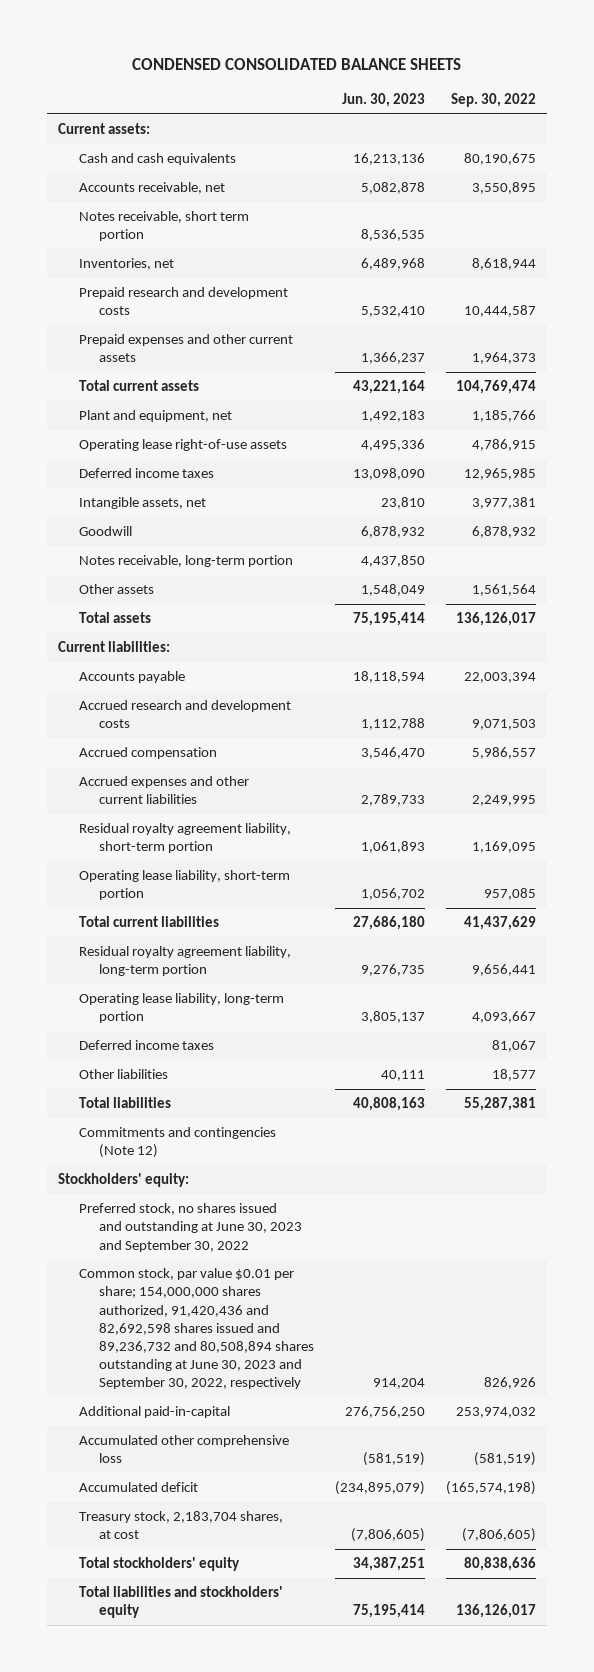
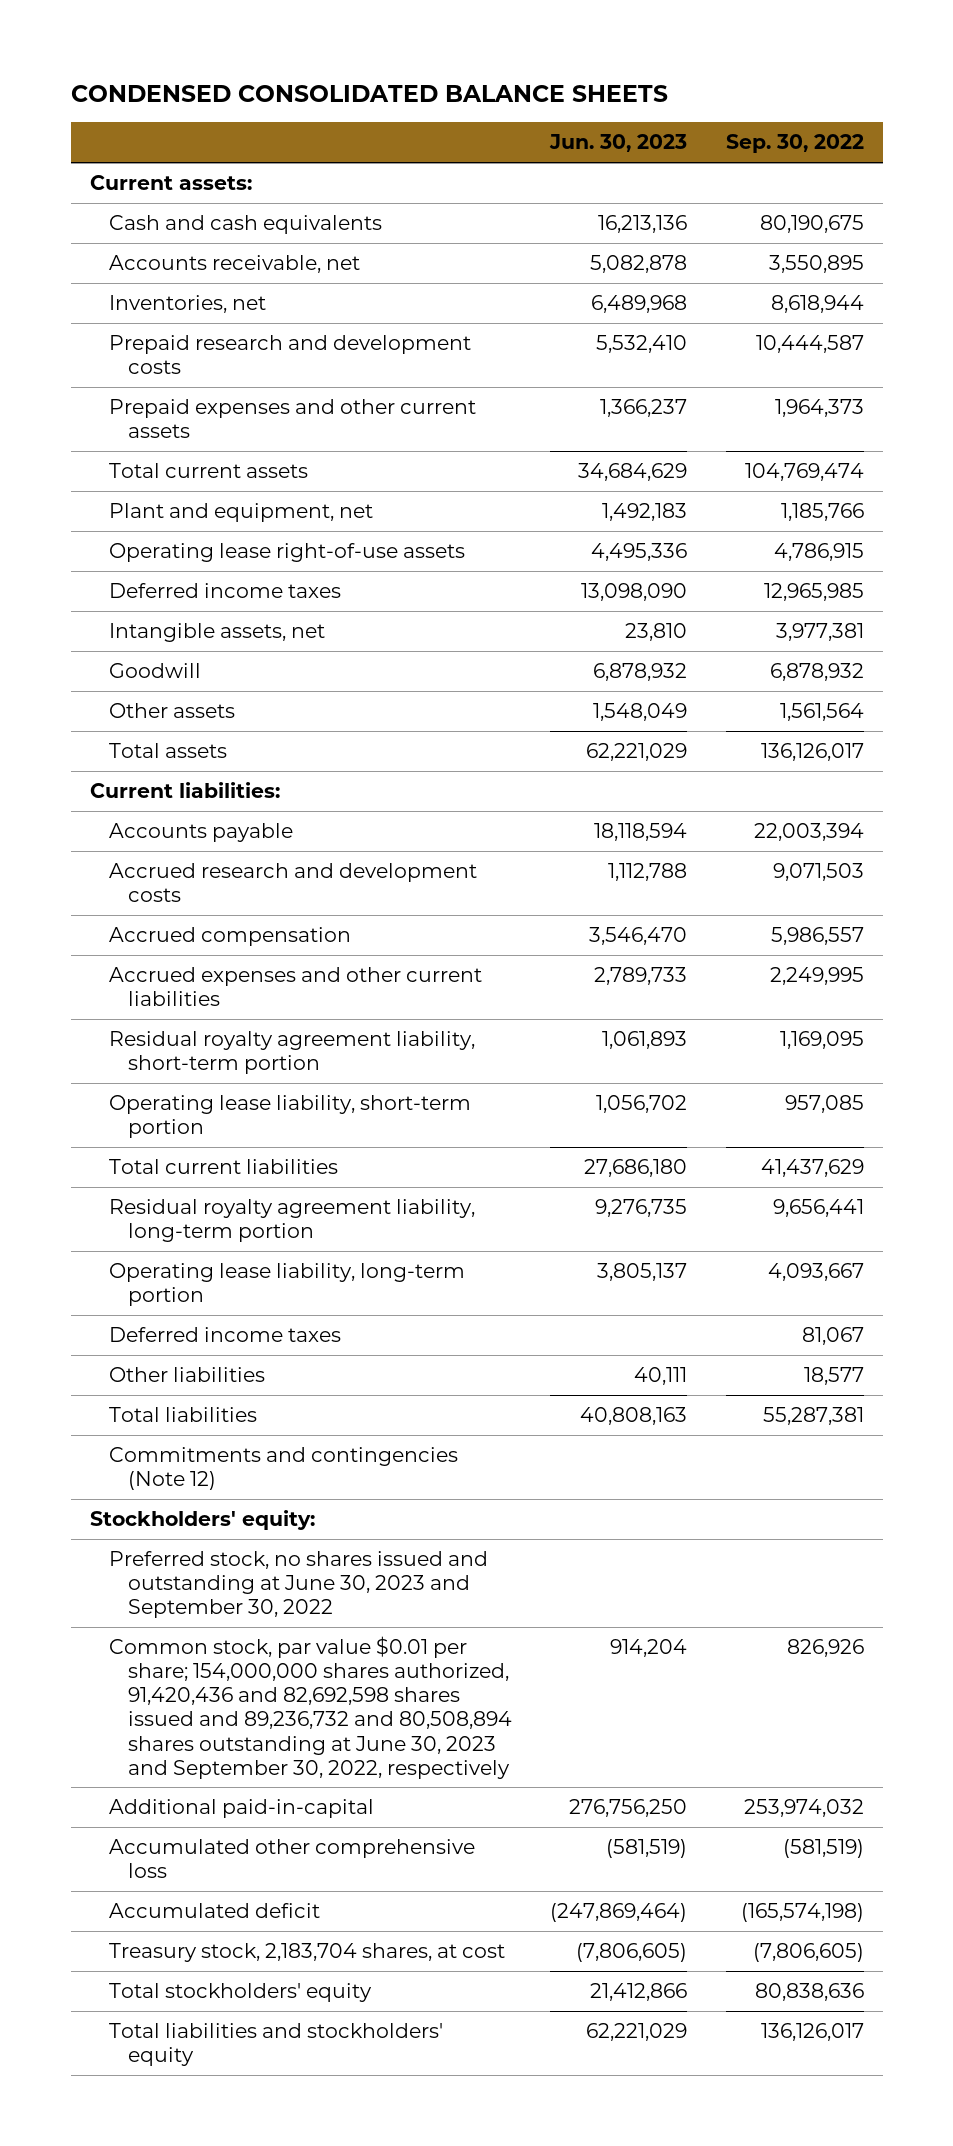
[78,211,249,242] Notes receivable, short term portion -> none
[353,380,426,395] 43,221,164 -> [578,462,688,481] 34,684,629
[78,555,293,568] Notes receivable, long-term portion -> none
[353,612,426,627] 75,195,414 -> [586,742,688,761] 62,221,029
[335,1481,426,1496] (234,895,079) -> [550,1902,688,1922] (247,869,464)
[353,1557,426,1572] 34,387,251 -> [590,1982,688,2001] 21,412,866
[353,1604,426,1619] 75,195,414 -> [586,2022,688,2041] 62,221,029

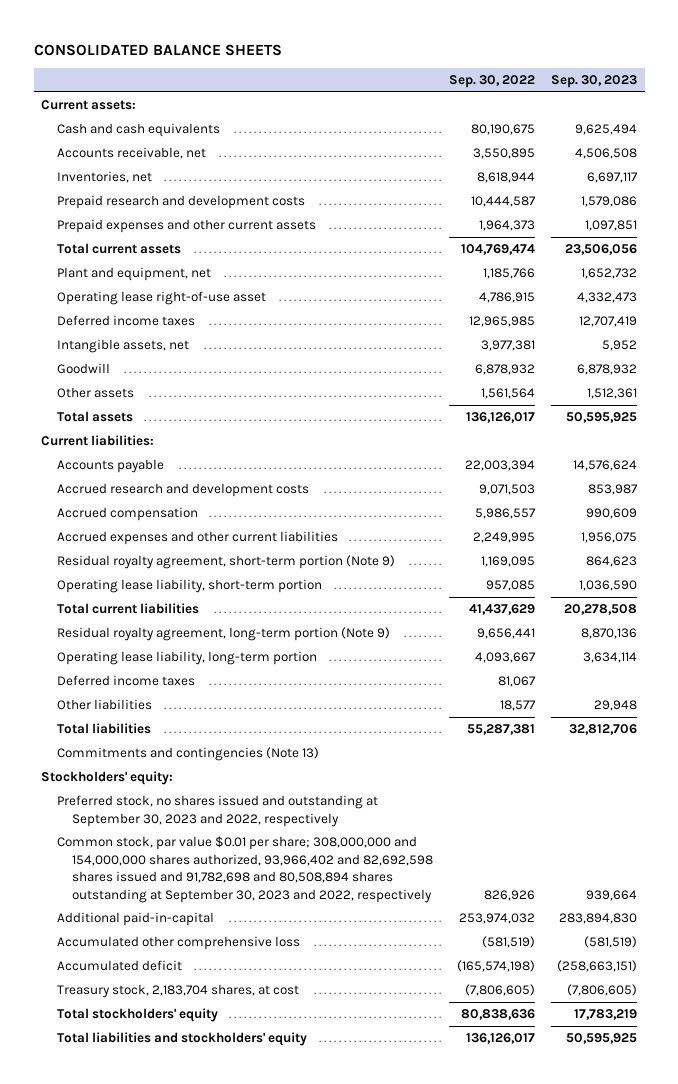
[70,85,668,103] CONDENSED CONSOLIDATED BALANCE SHEETS -> [33,43,282,56] CONSOLIDATED BALANCE SHEETS
[549,134,688,153] Jun. 30, 2023 -> none
none -> [550,75,637,89] Sep. 30, 2023
[108,542,465,562] Operating lease right-of-use assets -> [56,291,266,306] Operating lease right-of-use asset
[108,1030,475,1075] Residual royalty agreement liability, short-term portion -> [56,555,395,570] Residual royalty agreement, short-term portion (Note 9)
[108,1198,475,1243] Residual royalty agreement liability, long-term portion -> [56,627,390,642] Residual royalty agreement, long-term portion (Note 9)
[108,1446,458,1491] Commitments and contingencies (Note 12) -> [56,747,319,762] Commitments and contingencies (Note 13)
[108,1550,488,1619] Preferred stock, no shares issued and outstanding at June 30, 2023 and September 30, 2022 -> [56,795,378,827] Preferred stock, no shares issued and outstanding at September 30, 2023 and 2022, respectively
[108,1635,513,1779] Common stock, par value $0.01 per share; 154,000,000 shares authorized, 91,420,436 and 82,692,598 shares issued and 89,236,732 and 80,508,894 shares outstanding at June 30, 2023 and September 30, 2022, respectively -> [56,836,434,903] Common stock, par value $0.01 per share; 308,000,000 and 154,000,000 shares authorized, 93,966,402 and 82,692,598 shares issued and 91,782,698 and 80,508,894 shares outstanding at September 30, 2023 and 2022, respectively

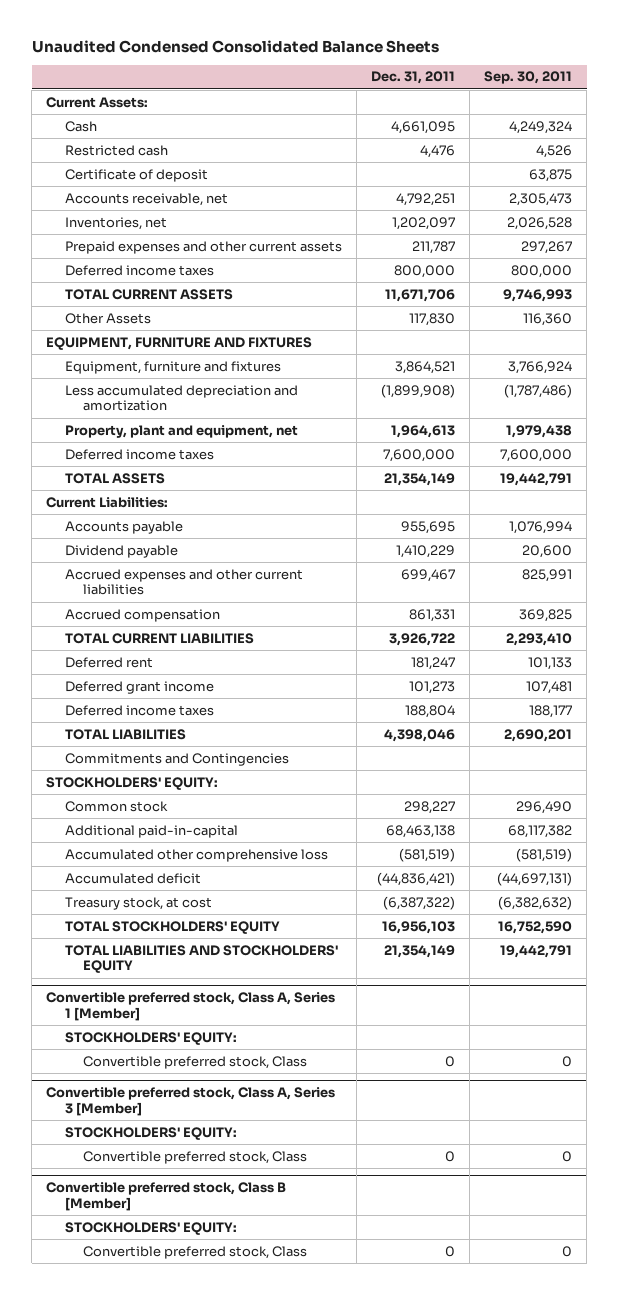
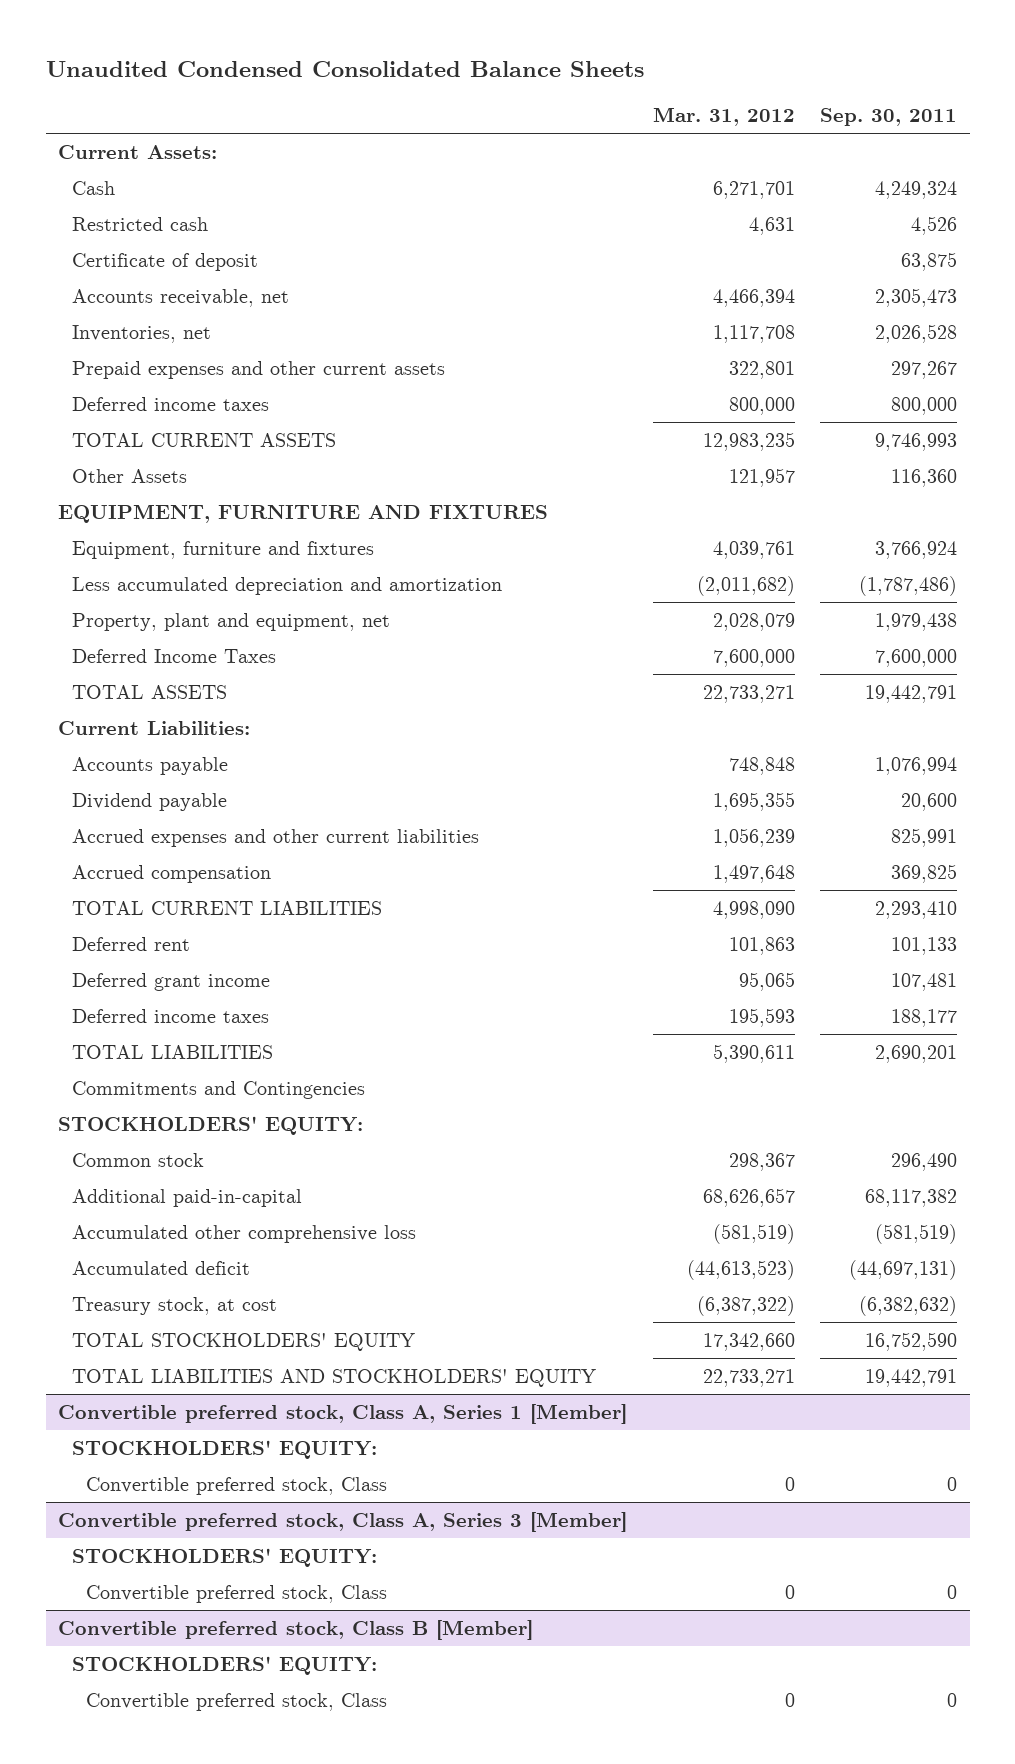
[370,71,455,85] Dec. 31, 2011 -> none
none -> [652,107,795,127] Mar. 31, 2012
[64,448,214,460] Deferred income taxes -> [72,649,277,664] Deferred Income Taxes

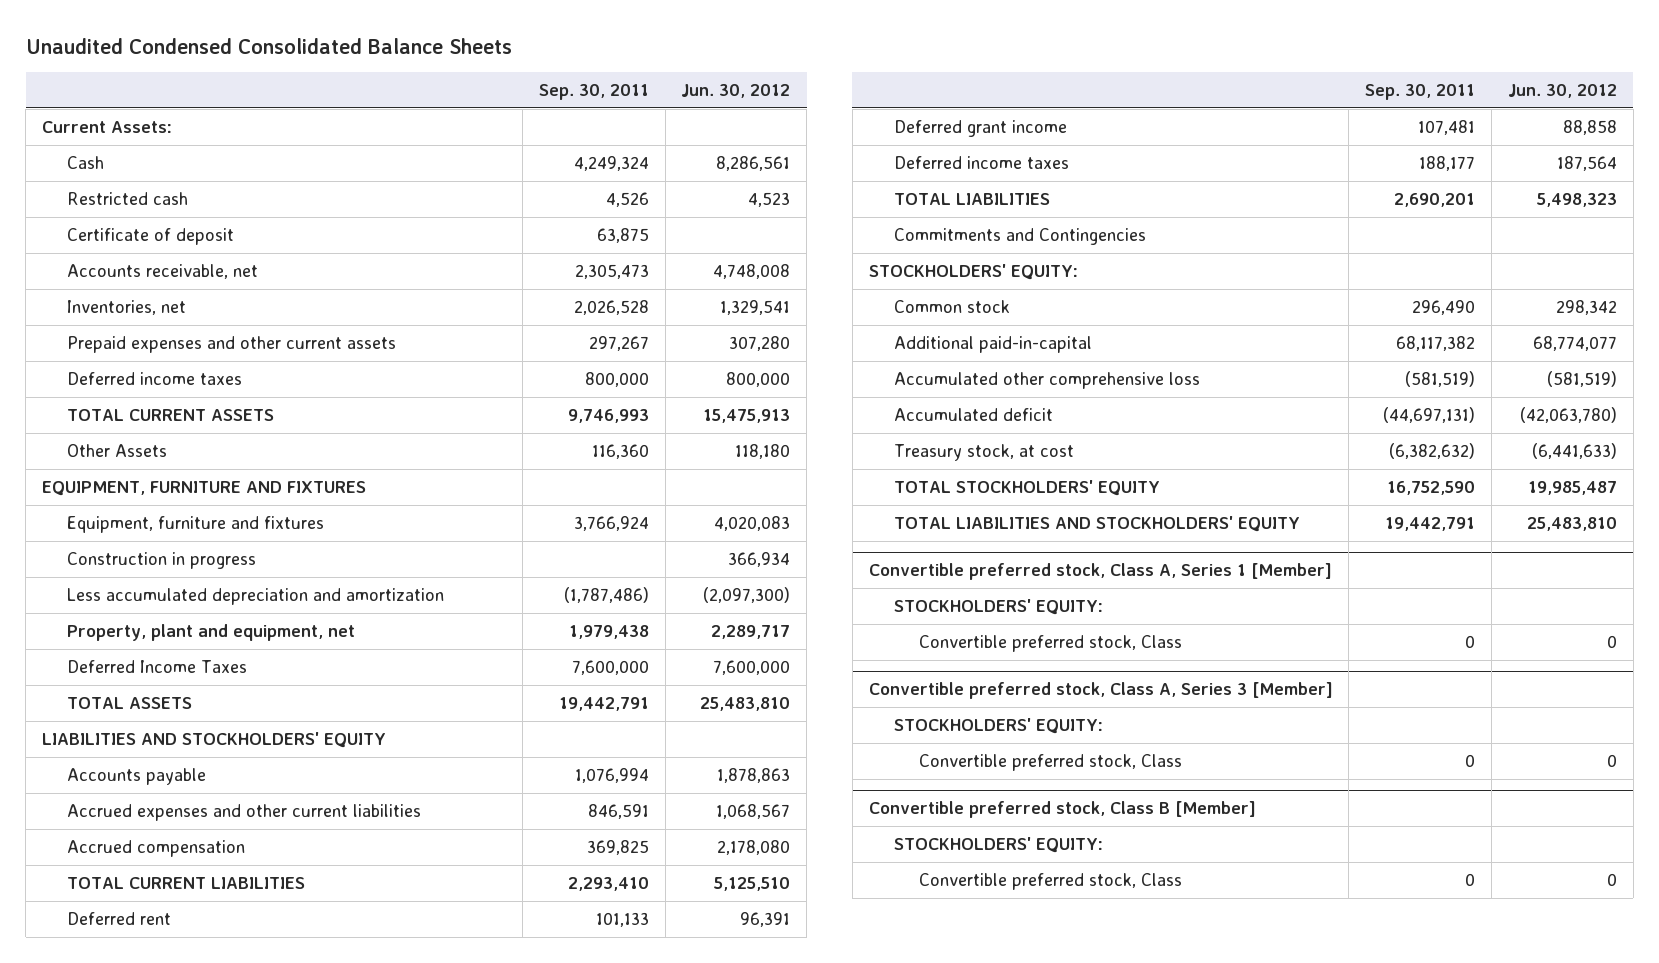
[652,107,795,127] Mar. 31, 2012 -> none
none -> [681,84,791,99] Jun. 30, 2012
none -> [67,552,257,570] Construction in progress
[58,721,251,736] Current Liabilities: -> none
none -> [42,732,387,749] LIABILITIES AND STOCKHOLDERS' EQUITY
[72,793,228,812] Dividend payable -> none
[890,828,957,848] 825,991 -> [587,804,649,820] 846,591

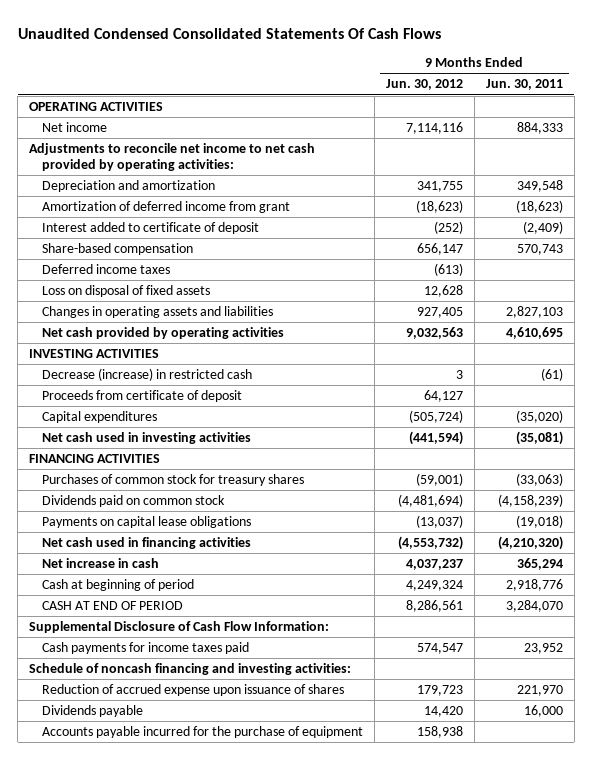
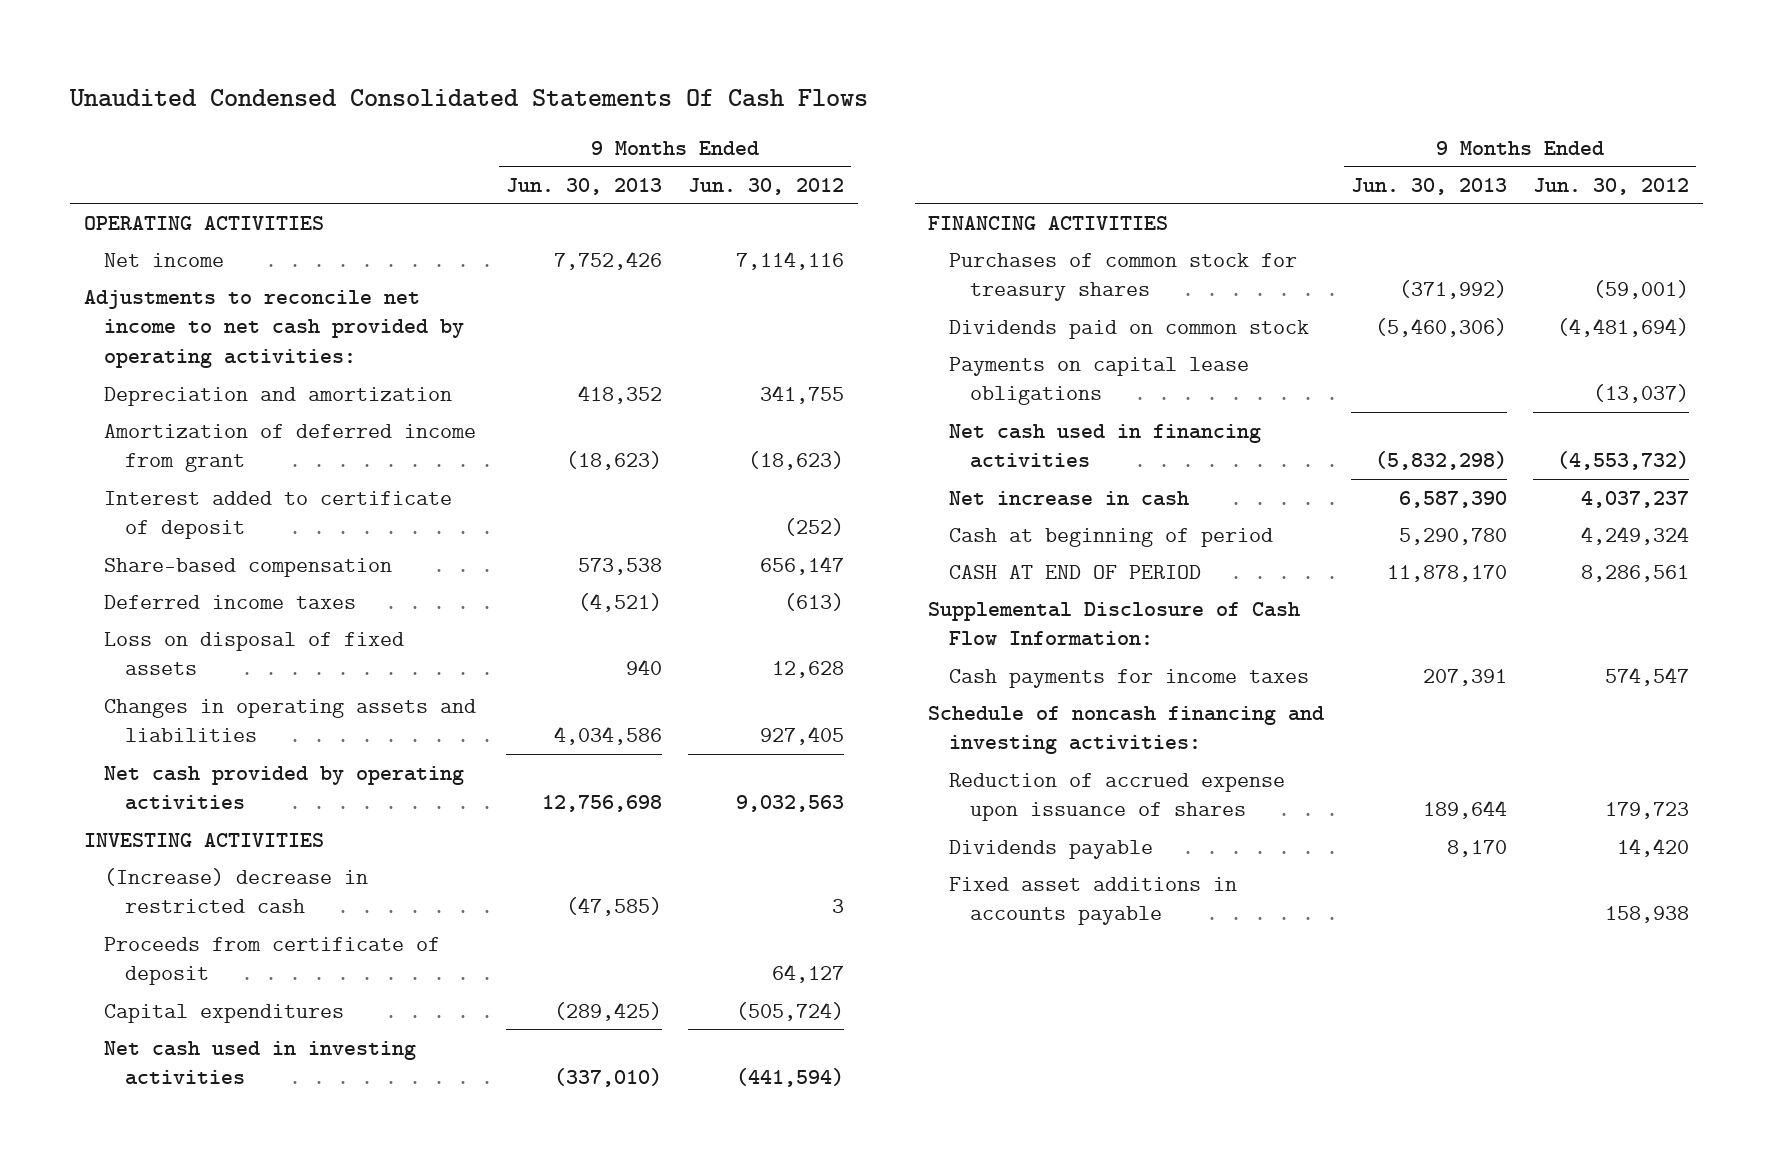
[485,79,563,91] Jun. 30, 2011 -> none
none -> [505,177,662,195] Jun. 30, 2013
[41,368,252,382] Decrease (increase) in restricted cash -> [104,867,369,914] (Increase) decrease in restricted cash
[41,642,249,655] Cash payments for income taxes paid -> [949,668,1310,688] Cash payments for income taxes
[41,726,363,739] Accounts payable incurred for the purchase of equipment -> [949,876,1238,926] Fixed asset additions in accounts payable

